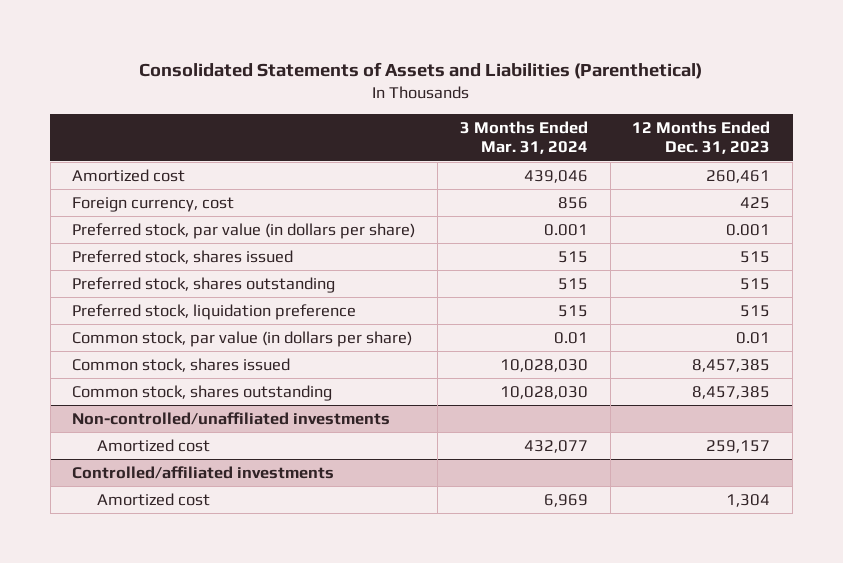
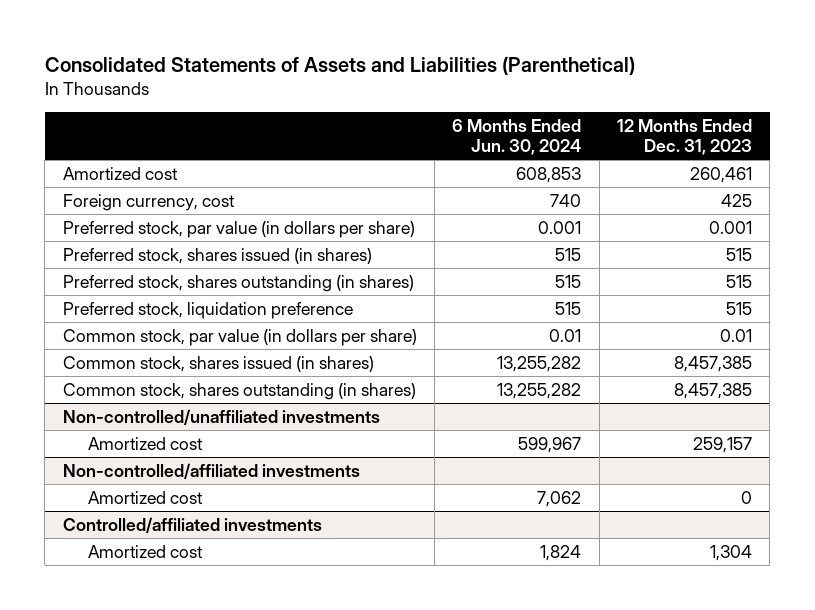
[459,120,588,155] 3 Months Ended Mar. 31, 2024 -> none
none -> [452,118,582,156] 6 Months Ended Jun. 30, 2024
[72,249,294,264] Preferred stock, shares issued -> [62,247,372,264] Preferred stock, shares issued (in shares)
[72,276,336,293] Preferred stock, shares outstanding -> [62,274,414,292] Preferred stock, shares outstanding (in shares)
[72,357,291,372] Common stock, shares issued -> [62,355,374,372] Common stock, shares issued (in shares)
[72,384,333,401] Common stock, shares outstanding -> [62,382,416,400] Common stock, shares outstanding (in shares)
none -> [62,462,360,479] Non-controlled/affiliated investments
none -> [87,490,203,504] Amortized cost

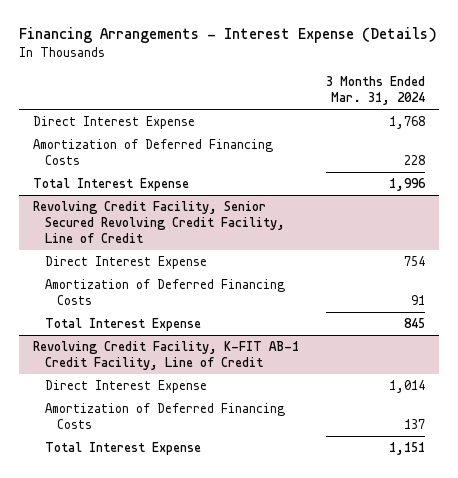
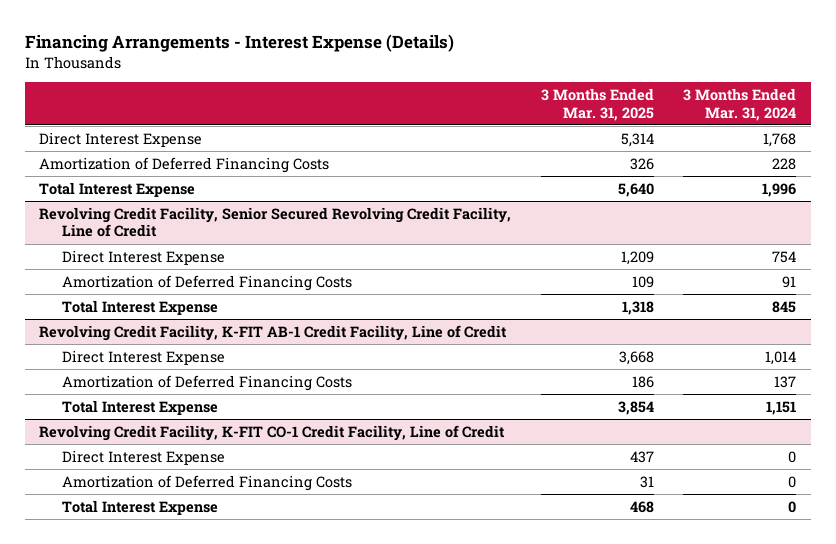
none -> [540,88,654,121] 3 Months Ended Mar. 31, 2025
none -> [39,424,506,441] Revolving Credit Facility, K-FIT CO-1 Credit Facility, Line of Credit
none -> [61,449,225,465] Direct Interest Expense
none -> [61,474,352,491] Amortization of Deferred Financing Costs
none -> [61,499,218,515] Total Interest Expense

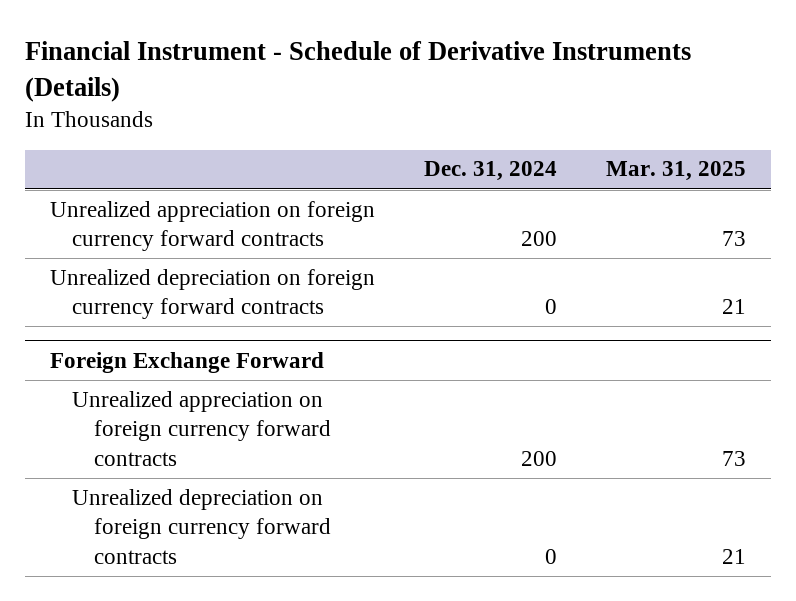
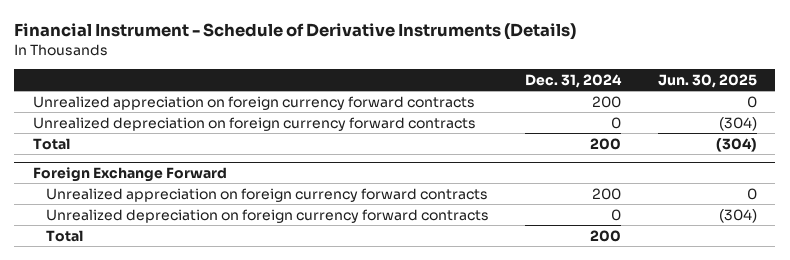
[606,161,747,182] Mar. 31, 2025 -> none
none -> [657,73,757,88] Jun. 30, 2025
none -> [32,137,70,150] Total
none -> [45,229,83,242] Total

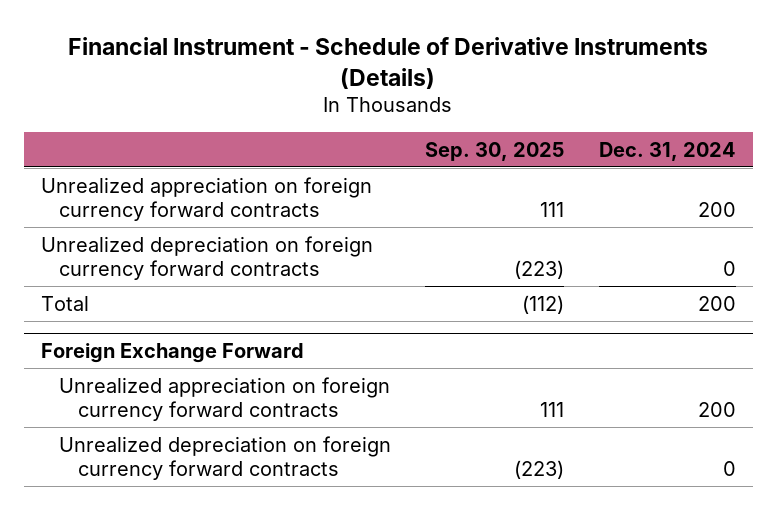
[657,73,757,88] Jun. 30, 2025 -> none
none -> [425,141,565,161] Sep. 30, 2025
[45,229,83,242] Total -> none

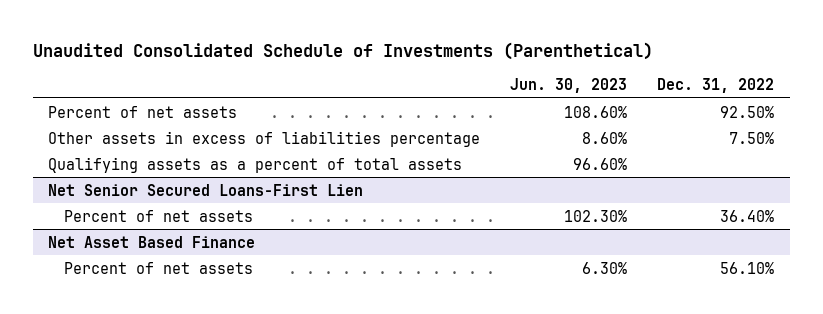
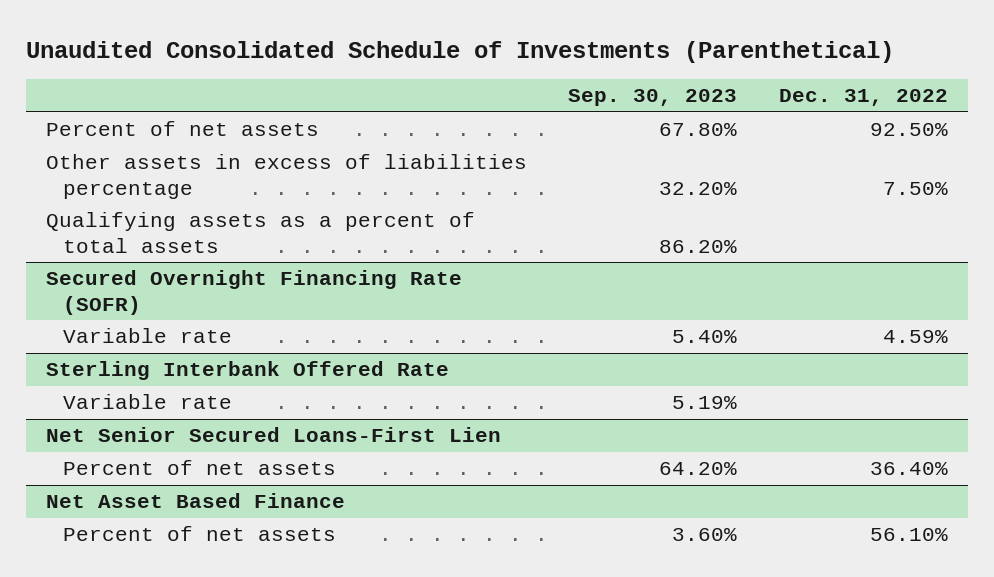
[510,78,628,94] Jun. 30, 2023 -> none
none -> [568,89,738,107] Sep. 30, 2023
none -> [46,270,463,315] Secured Overnight Financing Rate (SOFR)
none -> [63,328,233,344] Variable rate
none -> [46,361,450,381] Sterling Interbank Offered Rate
none -> [63,394,233,410] Variable rate

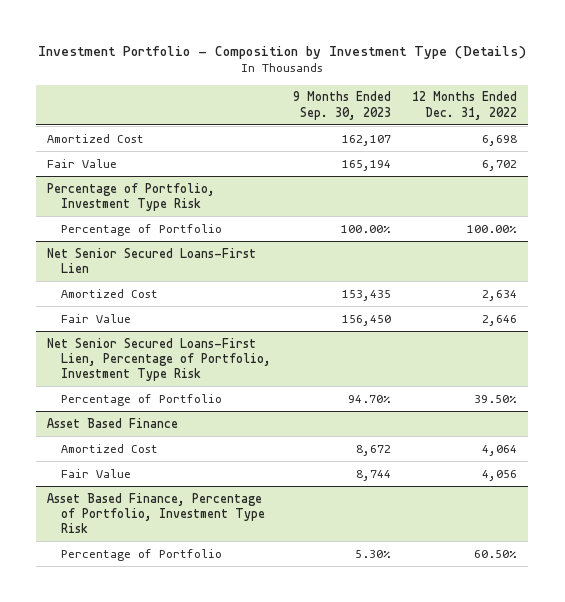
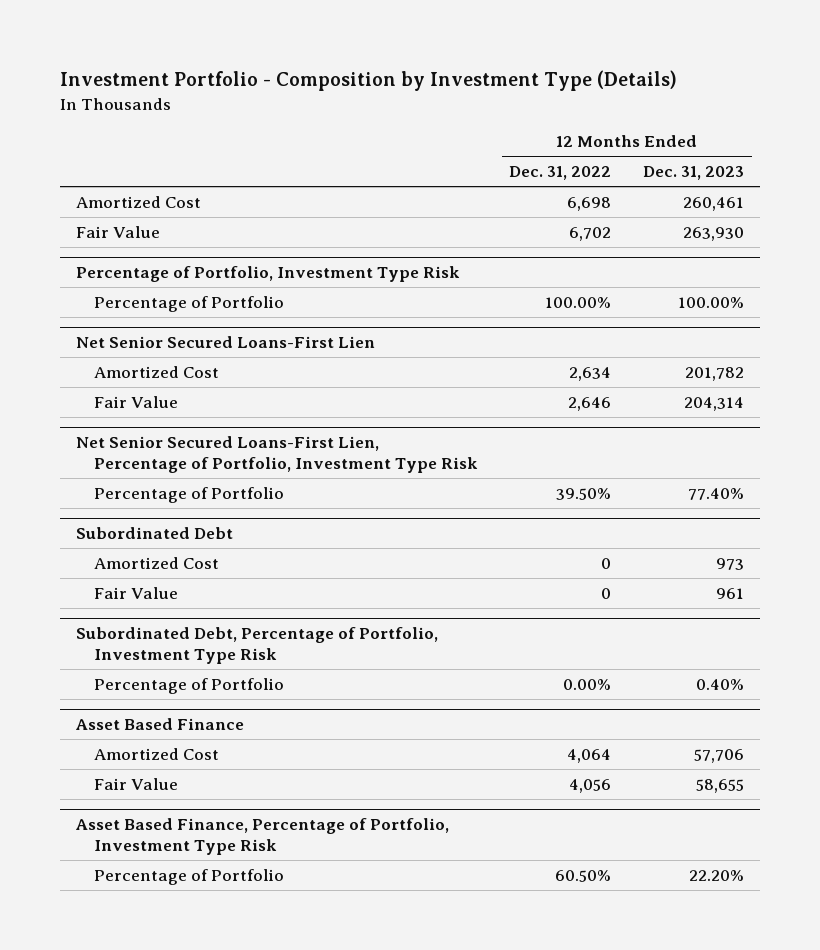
[292,91,391,120] 9 Months Ended Sep. 30, 2023 -> none
none -> [642,166,744,181] Dec. 31, 2023
none -> [75,527,233,540] Subordinated Debt
none -> [93,556,219,569] Amortized Cost
none -> [93,586,178,599] Fair Value
none -> [75,627,438,665] Subordinated Debt, Percentage of Portfolio, Investment Type Risk
none -> [93,677,284,694] Percentage of Portfolio

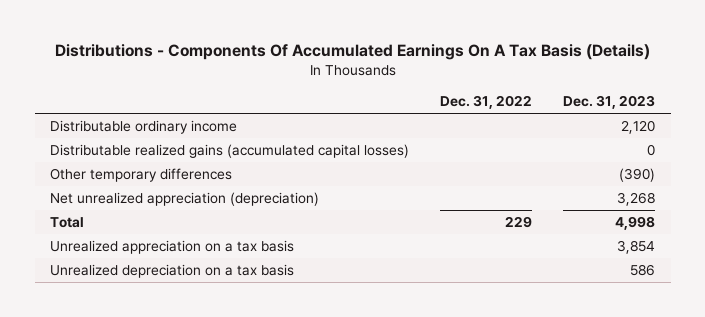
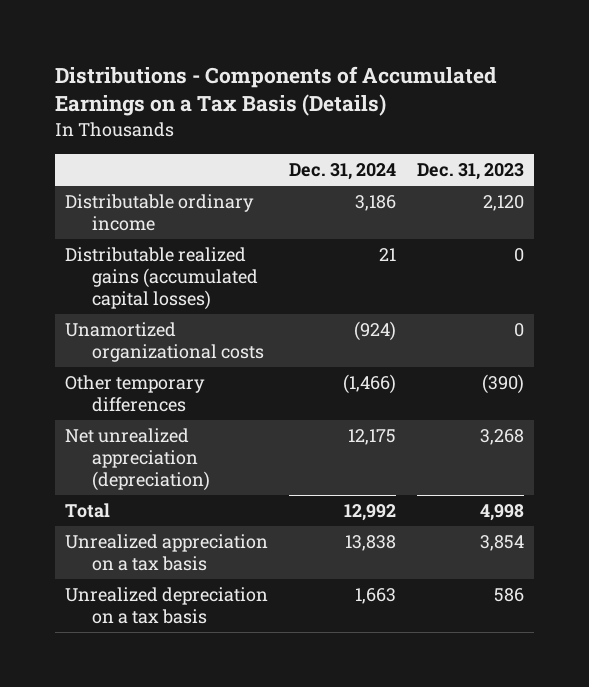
[54,44,650,61] Distributions - Components Of Accumulated Earnings On A Tax Basis (Details) -> [54,66,497,117] Distributions - Components of Accumulated Earnings on a Tax Basis (Details)
[440,94,533,109] Dec. 31, 2022 -> none
none -> [289,163,397,181] Dec. 31, 2024
none -> [65,322,264,363] Unamortized organizational costs

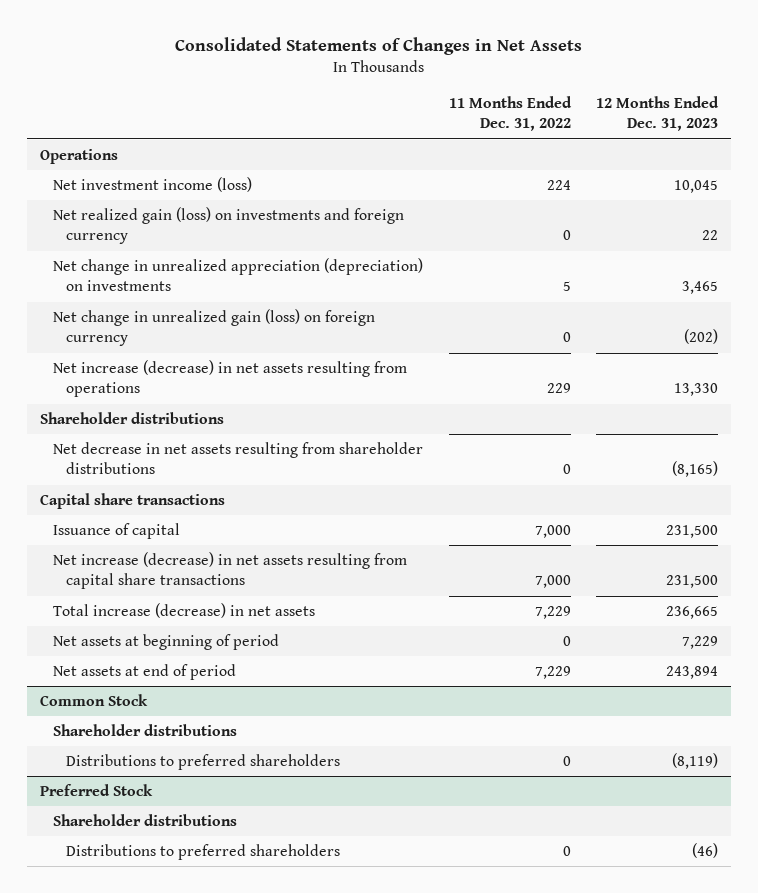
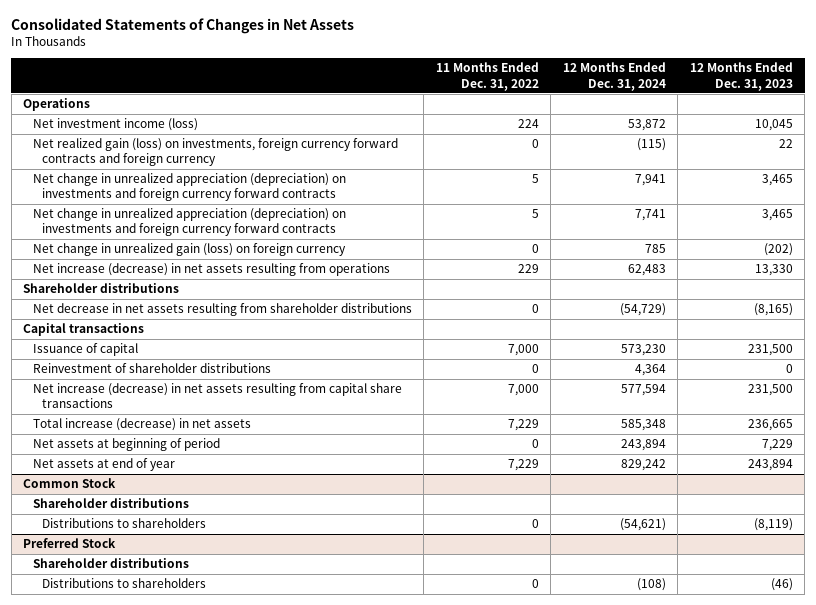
none -> [562,62,666,91] 12 Months Ended Dec. 31, 2024
[52,207,404,245] Net realized gain (loss) on investments and foreign currency -> [32,138,398,167] Net realized gain (loss) on investments, foreign currency forward contracts and foreign currency
none -> [32,173,346,202] Net change in unrealized appreciation (depreciation) on investments and foreign currency forward contracts
[52,258,423,292] Net change in unrealized appreciation (depreciation) on investments -> [32,208,346,237] Net change in unrealized appreciation (depreciation) on investments and foreign currency forward contracts
[39,493,225,510] Capital share transactions -> [23,323,145,337] Capital transactions
none -> [32,363,271,374] Reinvestment of shareholder distributions
[52,664,236,681] Net assets at end of period -> [32,458,175,472] Net assets at end of year
[66,754,341,771] Distributions to preferred shareholders -> [41,518,206,529] Distributions to shareholders
[66,844,341,861] Distributions to preferred shareholders -> [41,578,206,589] Distributions to shareholders

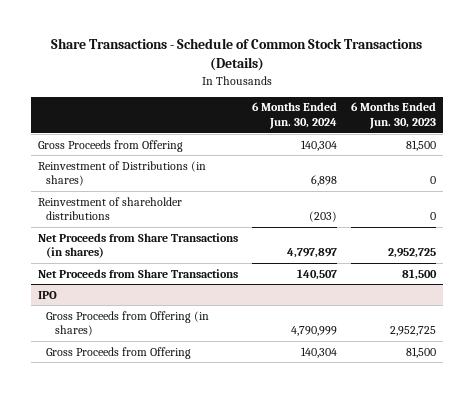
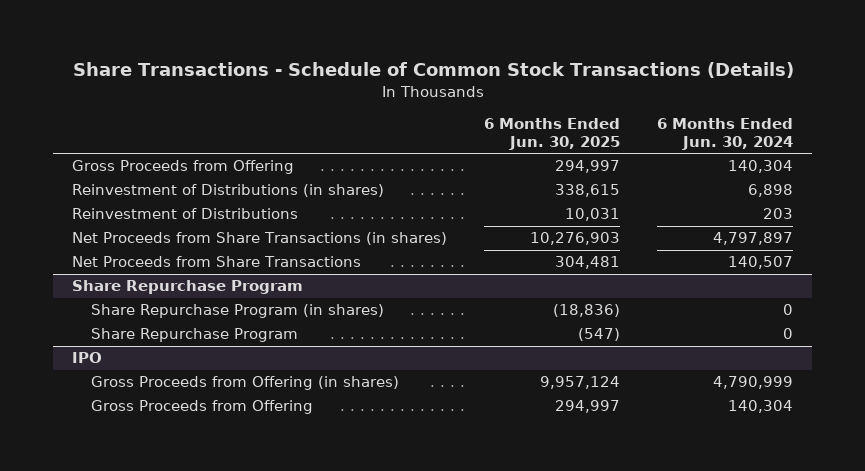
[350,102,436,130] 6 Months Ended Jun. 30, 2023 -> none
none -> [483,118,620,151] 6 Months Ended Jun. 30, 2025
[37,196,182,221] Reinvestment of shareholder distributions -> [71,208,298,220] Reinvestment of Distributions
[308,211,337,223] (203) -> [763,208,794,220] 203
none -> [71,280,303,295] Share Repurchase Program
none -> [91,304,385,319] Share Repurchase Program (in shares)
none -> [91,328,299,343] Share Repurchase Program

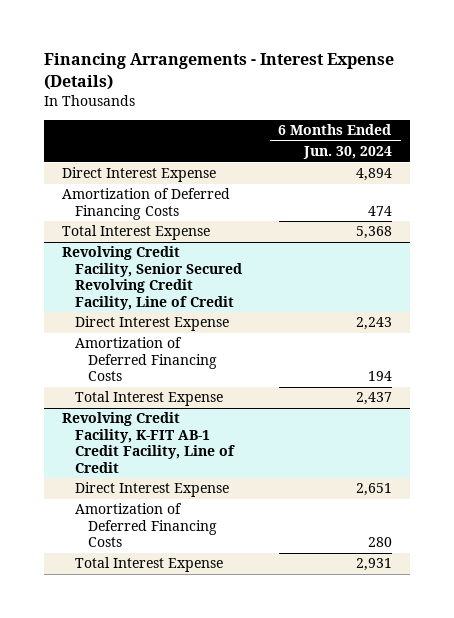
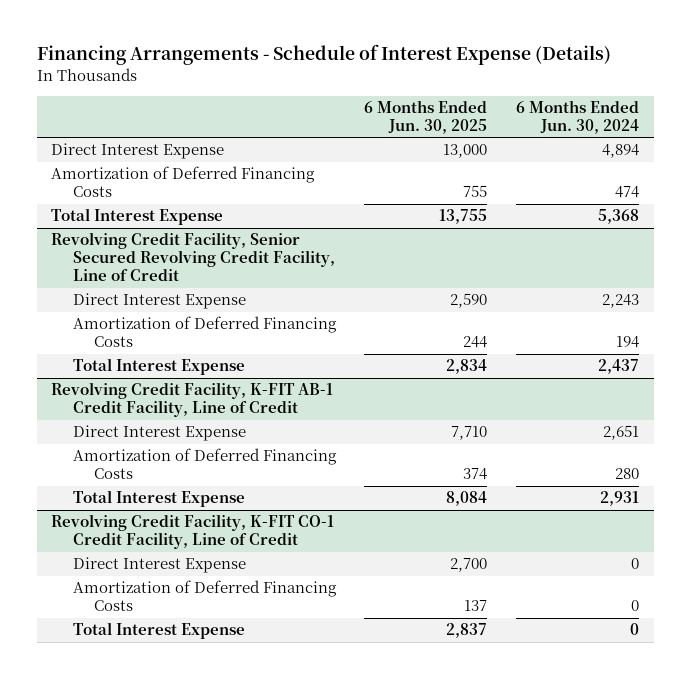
[43,53,394,91] Financing Arrangements - Interest Expense (Details) -> [36,44,611,66] Financing Arrangements - Schedule of Interest Expense (Details)
none -> [364,100,488,134] 6 Months Ended Jun. 30, 2025
none -> [51,514,335,550] Revolving Credit Facility, K-FIT CO-1 Credit Facility, Line of Credit
none -> [72,557,246,574] Direct Interest Expense
none -> [72,580,337,612] Amortization of Deferred Financing Costs
none -> [72,622,245,640] Total Interest Expense

